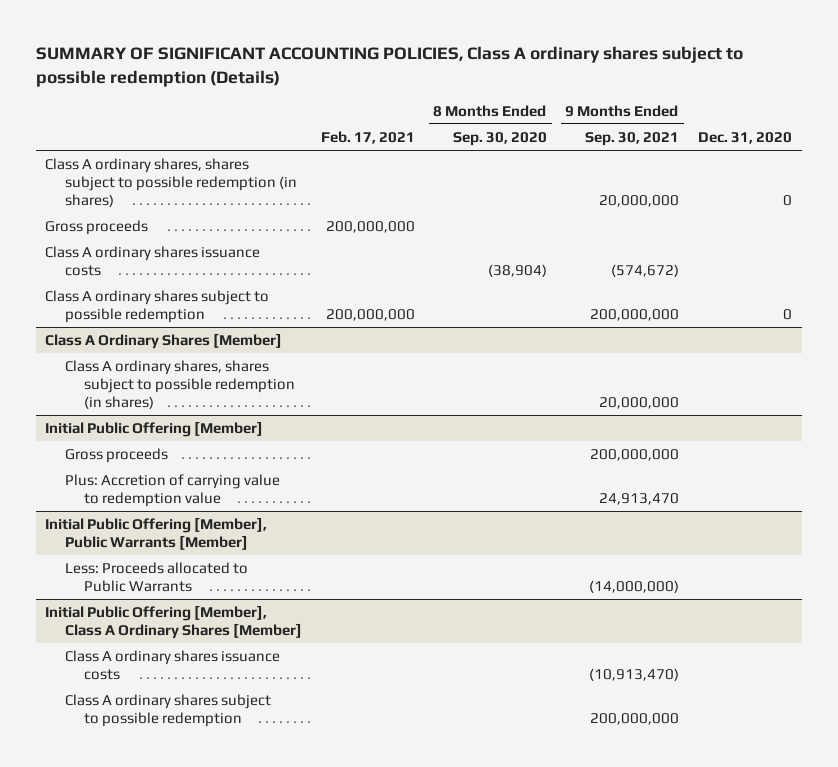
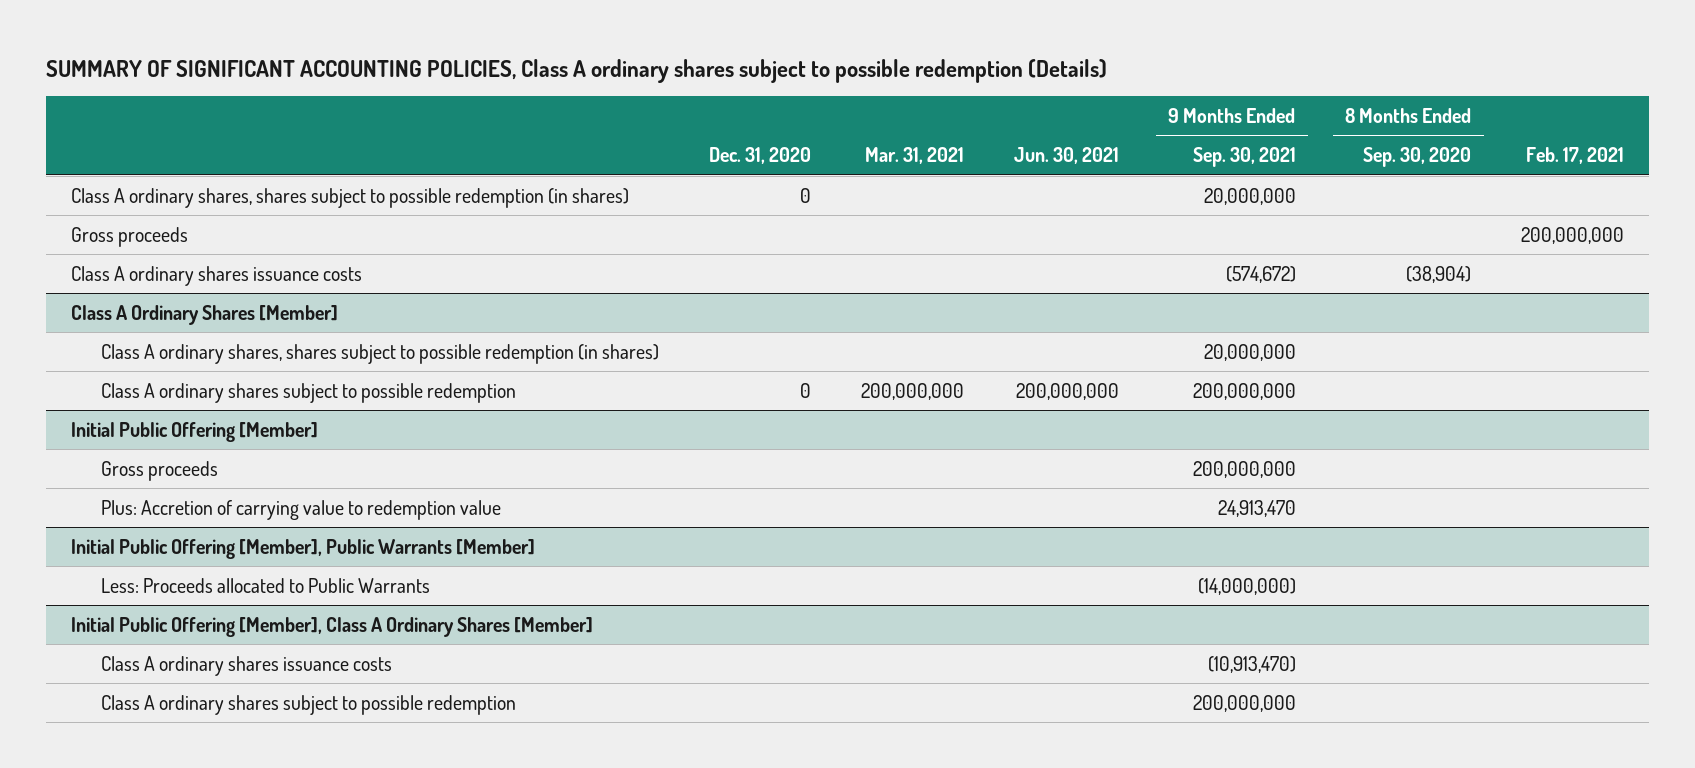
none -> [865,147,965,165] Mar. 31, 2021
none -> [1013,147,1119,165] Jun. 30, 2021
[45,290,270,323] Class A ordinary shares subject to possible redemption -> none
none -> [101,382,517,403] Class A ordinary shares subject to possible redemption

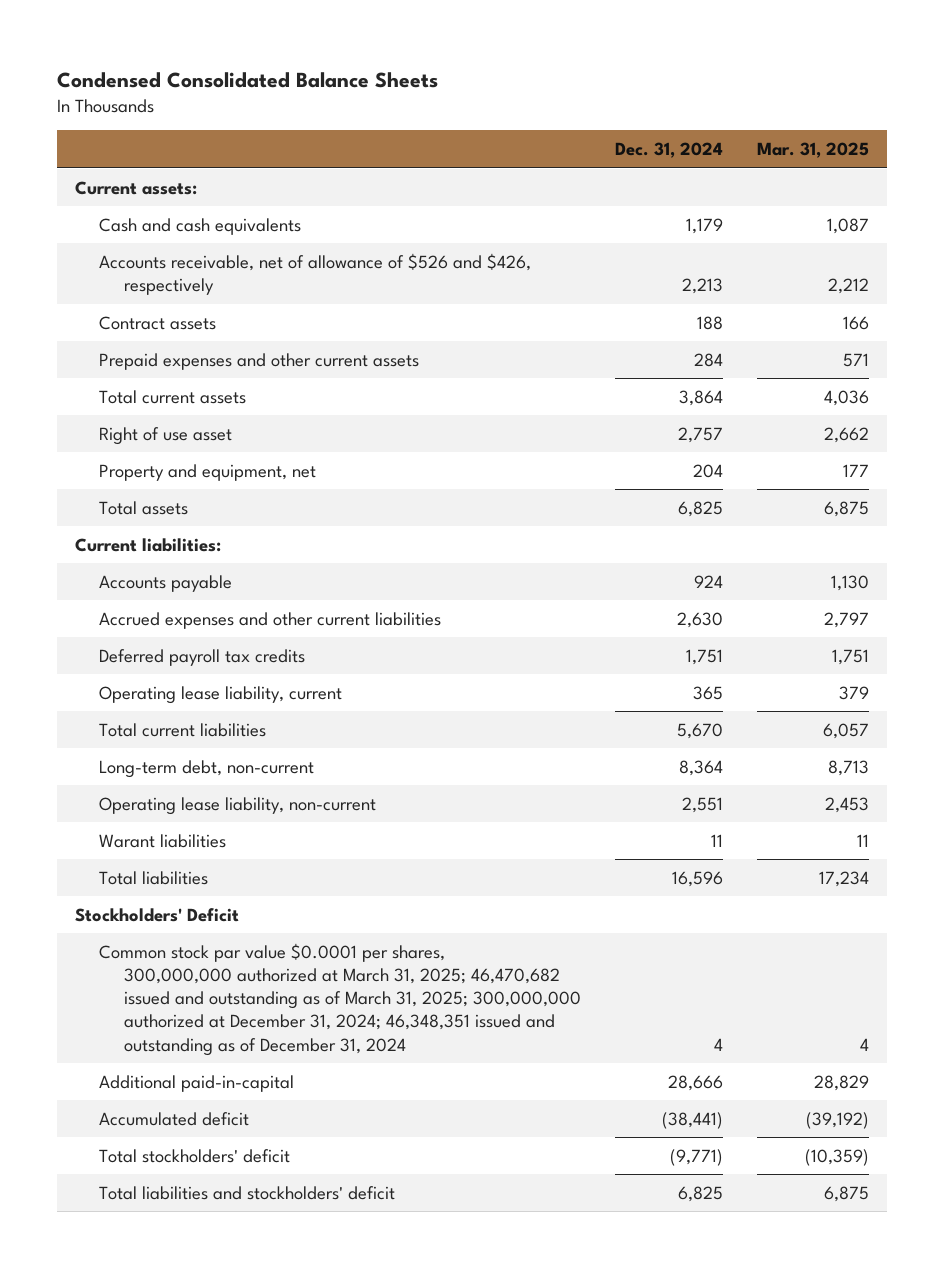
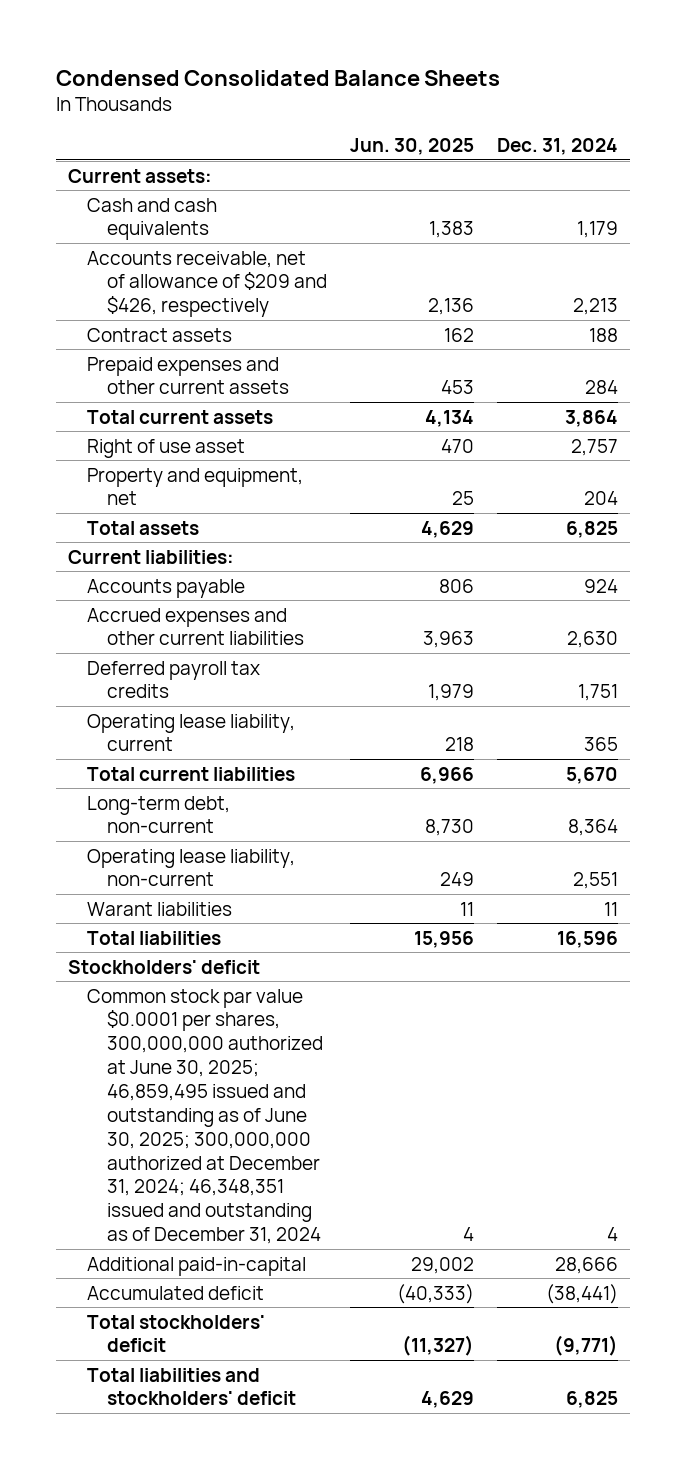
[757,142,870,159] Mar. 31, 2025 -> none
none -> [350,137,475,155] Jun. 30, 2025
[99,252,532,296] Accounts receivable, net of allowance of $526 and $426, respectively -> [87,250,328,318] Accounts receivable, net of allowance of $209 and $426, respectively
[74,907,239,922] Stockholders' Deficit -> [67,959,260,974] Stockholders' deficit
[99,942,582,1056] Common stock par value $0.0001 per shares, 300,000,000 authorized at March 31, 2025; 46,470,682 issued and outstanding as of March 31, 2025; 300,000,000 authorized at December 31, 2024; 46,348,351 issued and outstanding as of December 31, 2024 -> [87,988,324,1245] Common stock par value $0.0001 per shares, 300,000,000 authorized at June 30, 2025; 46,859,495 issued and outstanding as of June 30, 2025; 300,000,000 authorized at December 31, 2024; 46,348,351 issued and outstanding as of December 31, 2024

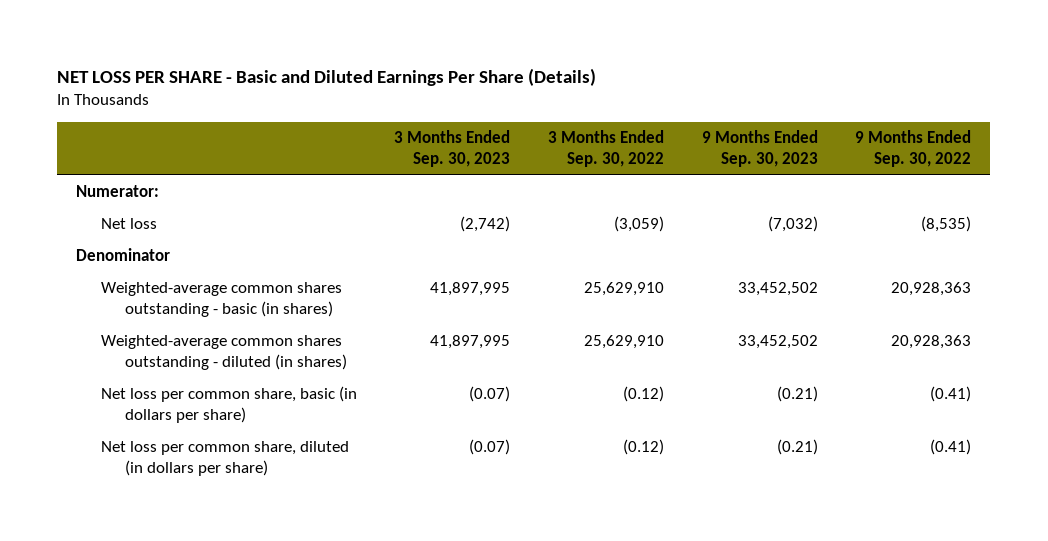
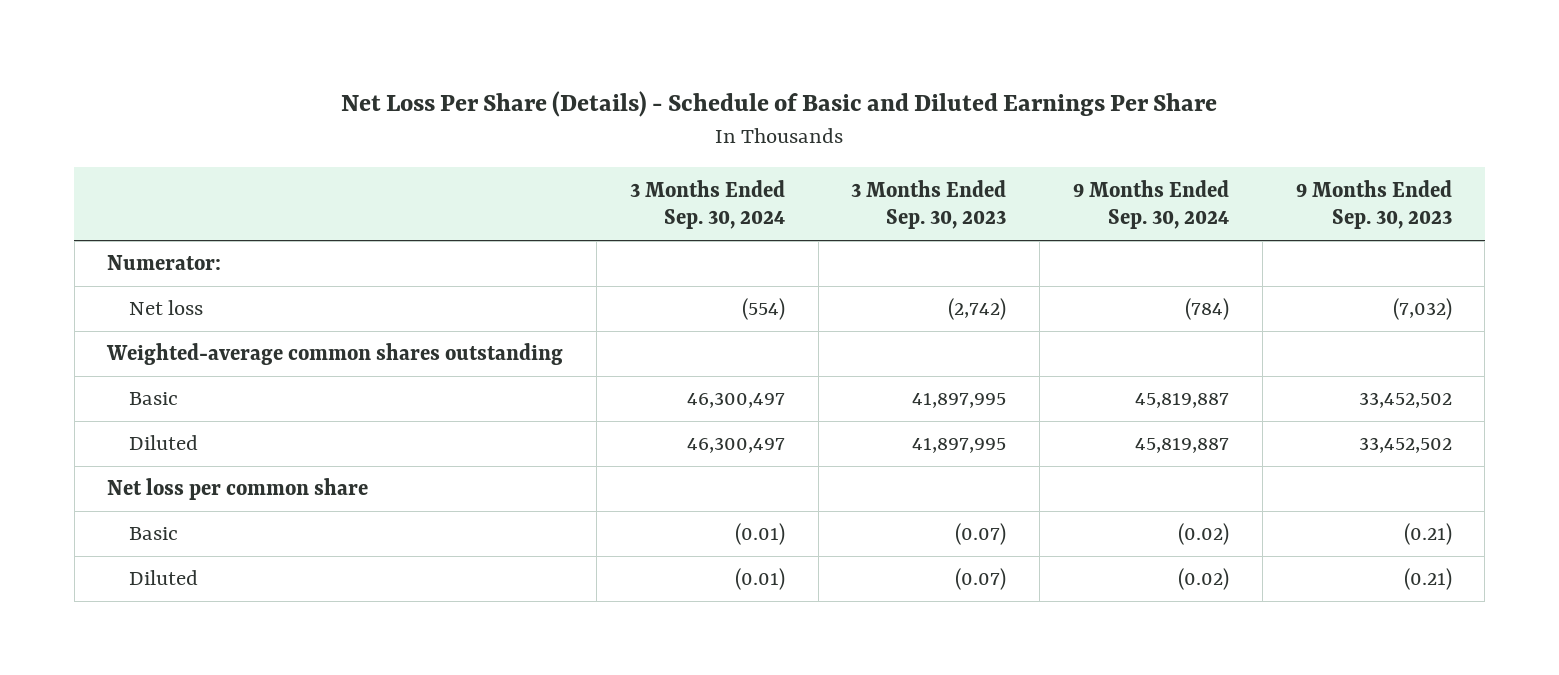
[57,68,597,87] NET LOSS PER SHARE - Basic and Diluted Earnings Per Share (Details) -> [341,91,1218,118] Net Loss Per Share (Details) - Schedule of Basic and Diluted Earnings Per Share
[547,130,664,168] 3 Months Ended Sep. 30, 2022 -> none
[855,130,972,168] 9 Months Ended Sep. 30, 2022 -> none
none -> [629,179,785,230] 3 Months Ended Sep. 30, 2024
none -> [1072,179,1229,230] 9 Months Ended Sep. 30, 2024
[76,248,171,262] Denominator -> none
none -> [106,343,564,366] Weighted-average common shares outstanding
[100,282,342,318] Weighted-average common shares outstanding - basic (in shares) -> [129,392,179,406] Basic
[100,335,348,371] Weighted-average common shares outstanding - diluted (in shares) -> [129,435,199,451] Diluted
none -> [107,478,369,501] Net loss per common share
[100,386,357,424] Net loss per common share, basic (in dollars per share) -> [129,527,179,541] Basic
[100,441,349,477] Net loss per common share, diluted (in dollars per share) -> [129,570,199,586] Diluted

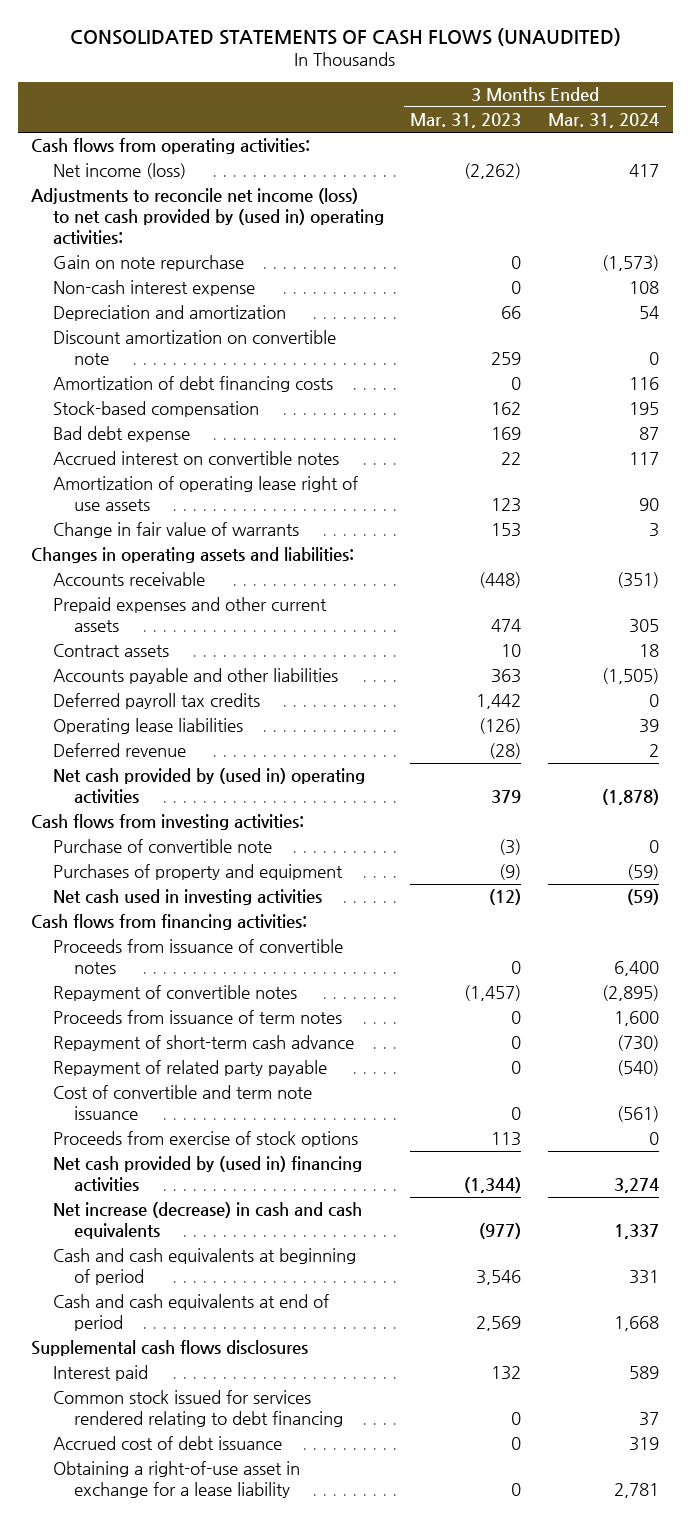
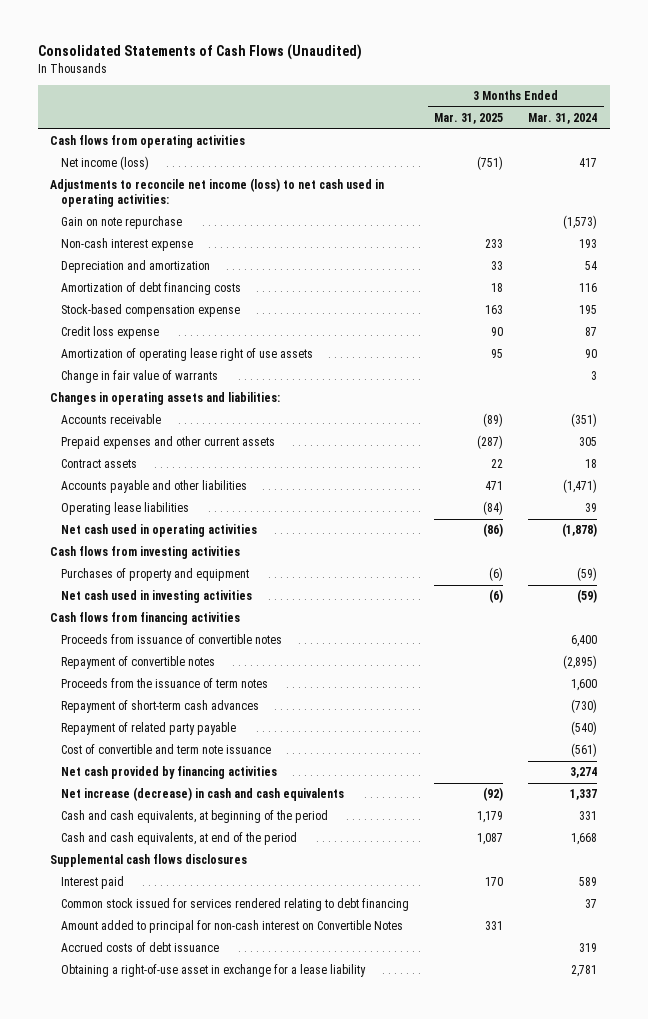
[70,28,622,47] CONSOLIDATED STATEMENTS OF CASH FLOWS (UNAUDITED) -> [37,44,362,61] Consolidated Statements of Cash Flows (Unaudited)
[410,113,522,129] Mar. 31, 2023 -> none
none -> [434,113,504,125] Mar. 31, 2025
[31,138,311,155] Cash flows from operating activities: -> [50,135,246,149] Cash flows from operating activities
[31,188,384,245] Adjustments to reconcile net income (loss) to net cash provided by (used in) operating activities: -> [50,178,385,208] Adjustments to reconcile net income (loss) to net cash used in operating activities:
[629,281,660,295] 108 -> [579,239,598,249] 193
[52,330,336,366] Discount amortization on convertible note -> none
[52,451,339,466] Accrued interest on convertible notes -> none
[52,401,259,418] Stock-based compensation -> [60,304,240,318] Stock-based compensation expense
[52,426,190,443] Bad debt expense -> [60,326,159,340] Credit loss expense
[52,693,260,710] Deferred payroll tax credits -> none
[602,668,660,685] (1,505) -> [563,479,598,494] (1,471)
[52,743,186,758] Deferred revenue -> none
[52,839,272,854] Purchase of convertible note -> none
[52,768,365,805] Net cash provided by (used in) operating activities -> [60,524,257,538] Net cash used in operating activities
[31,814,305,831] Cash flows from investing activities: -> [50,546,241,560] Cash flows from investing activities
[31,914,308,931] Cash flows from financing activities: -> [50,612,241,626] Cash flows from financing activities
[52,1010,342,1025] Proceeds from issuance of term notes -> [60,678,268,689] Proceeds from the issuance of term notes
[52,1035,354,1052] Repayment of short-term cash advance -> [60,700,259,714] Repayment of short-term cash advances
[52,1131,358,1148] Proceeds from exercise of stock options -> none
[52,1156,362,1193] Net cash provided by (used in) financing activities -> [60,766,277,780] Net cash provided by financing activities
[52,1248,356,1286] Cash and cash equivalents at beginning of period -> [60,810,328,824] Cash and cash equivalents, at beginning of the period
[52,1294,329,1332] Cash and cash equivalents at end of period -> [60,832,297,846] Cash and cash equivalents, at end of the period
none -> [60,920,403,934] Amount added to principal for non-cash interest on Convertible Notes
[52,1436,282,1451] Accrued cost of debt issuance -> [60,942,219,953] Accrued costs of debt issuance

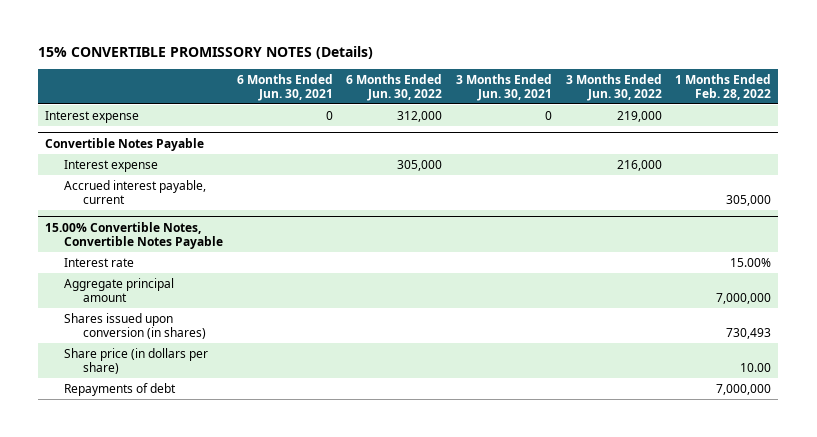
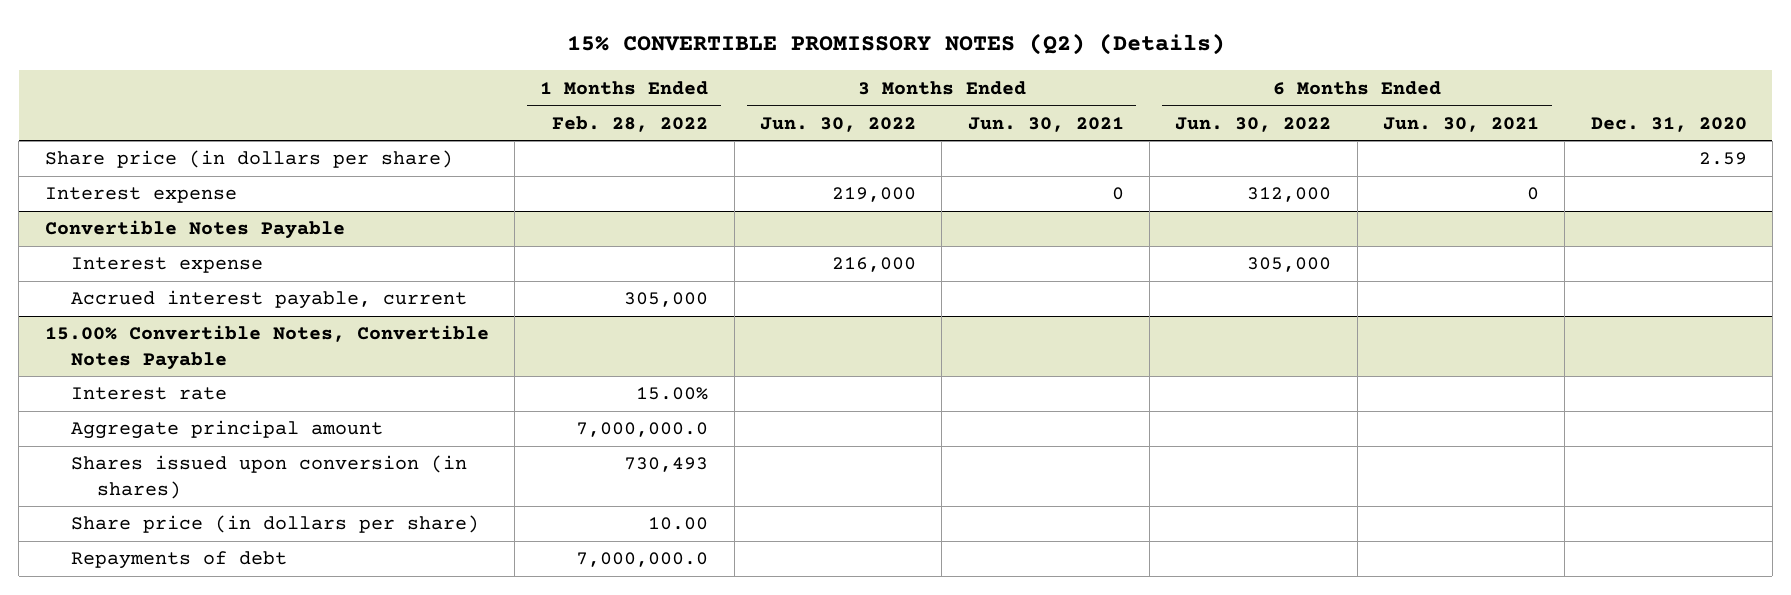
[38,46,374,60] 15% CONVERTIBLE PROMISSORY NOTES (Details) -> [566,33,1225,56] 15% CONVERTIBLE PROMISSORY NOTES (Q2) (Details)
none -> [1590,116,1747,132] Dec. 31, 2020
none -> [44,150,453,169] Share price (in dollars per share)
[716,292,772,304] 7,000,000 -> [576,422,709,438] 7,000,000.0
[716,383,772,395] 7,000,000 -> [576,552,709,568] 7,000,000.0

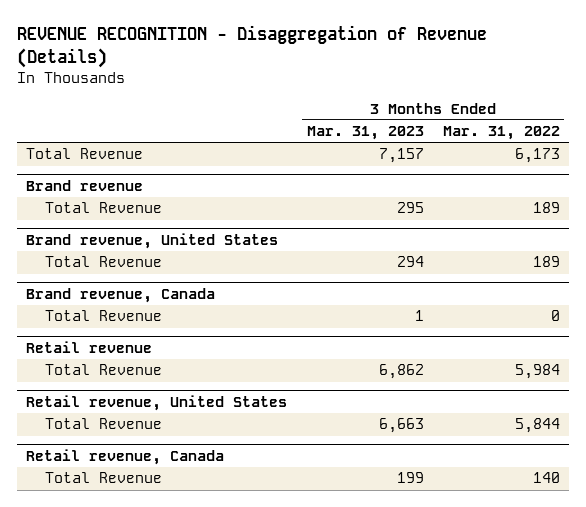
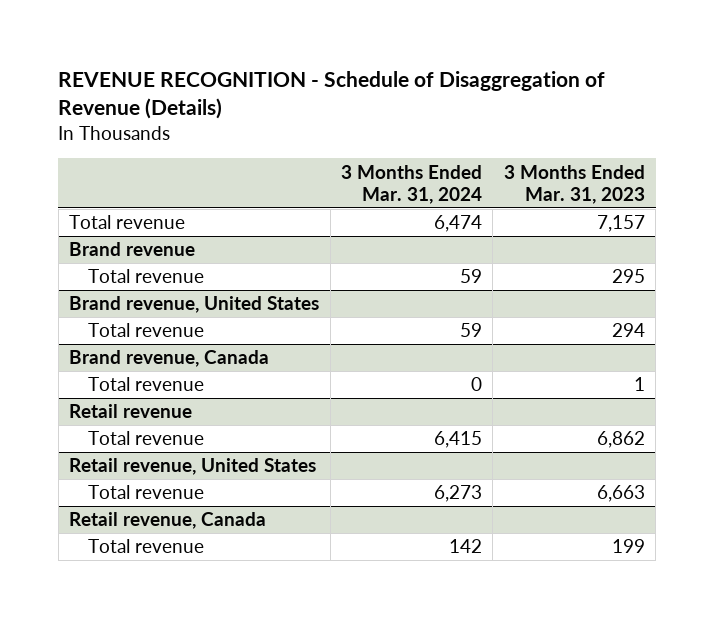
[16,24,487,68] REVENUE RECOGNITION - Disaggregation of Revenue (Details) -> [58,70,606,120] REVENUE RECOGNITION - Schedule of Disaggregation of Revenue (Details)
[442,126,560,141] Mar. 31, 2022 -> none
none -> [340,164,482,204] 3 Months Ended Mar. 31, 2024
[26,148,144,160] Total Revenue -> [69,215,186,230] Total revenue
[45,202,163,214] Total Revenue -> [88,269,205,284] Total revenue
[45,256,163,268] Total Revenue -> [88,323,205,338] Total revenue
[45,310,163,322] Total Revenue -> [88,377,205,392] Total revenue
[45,364,163,376] Total Revenue -> [88,431,205,446] Total revenue
[45,418,163,430] Total Revenue -> [88,485,205,500] Total revenue
[45,472,163,484] Total Revenue -> [88,539,205,554] Total revenue

